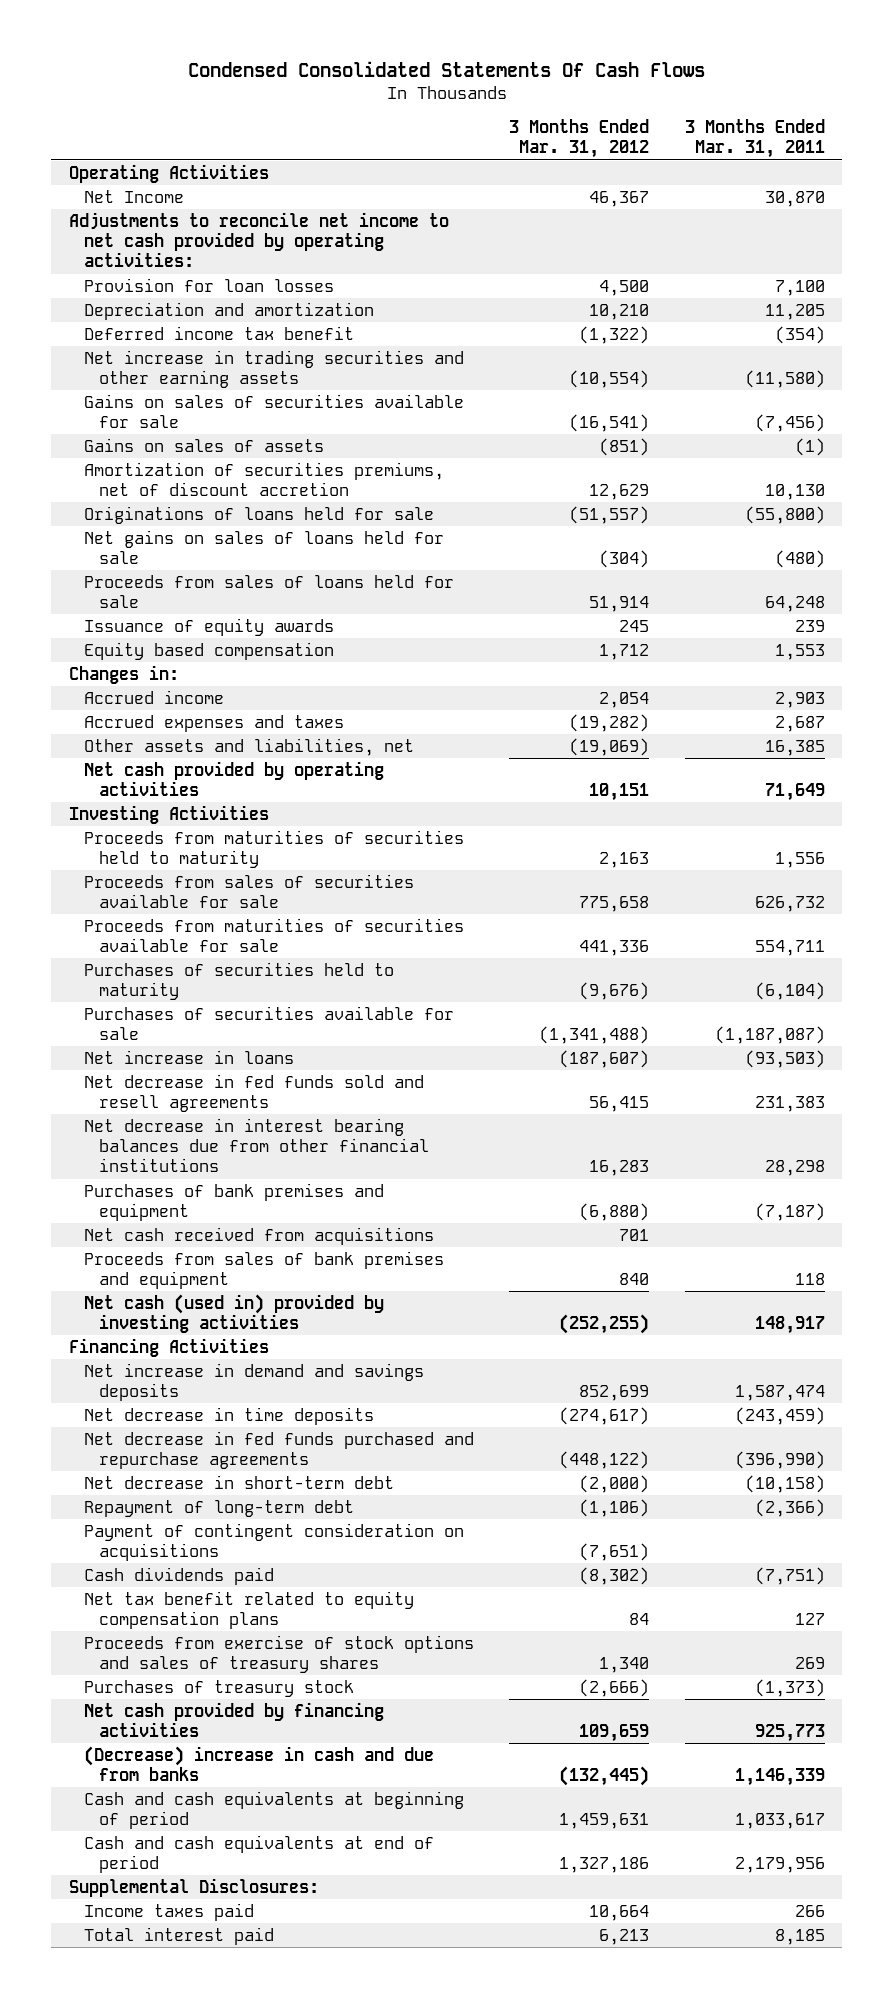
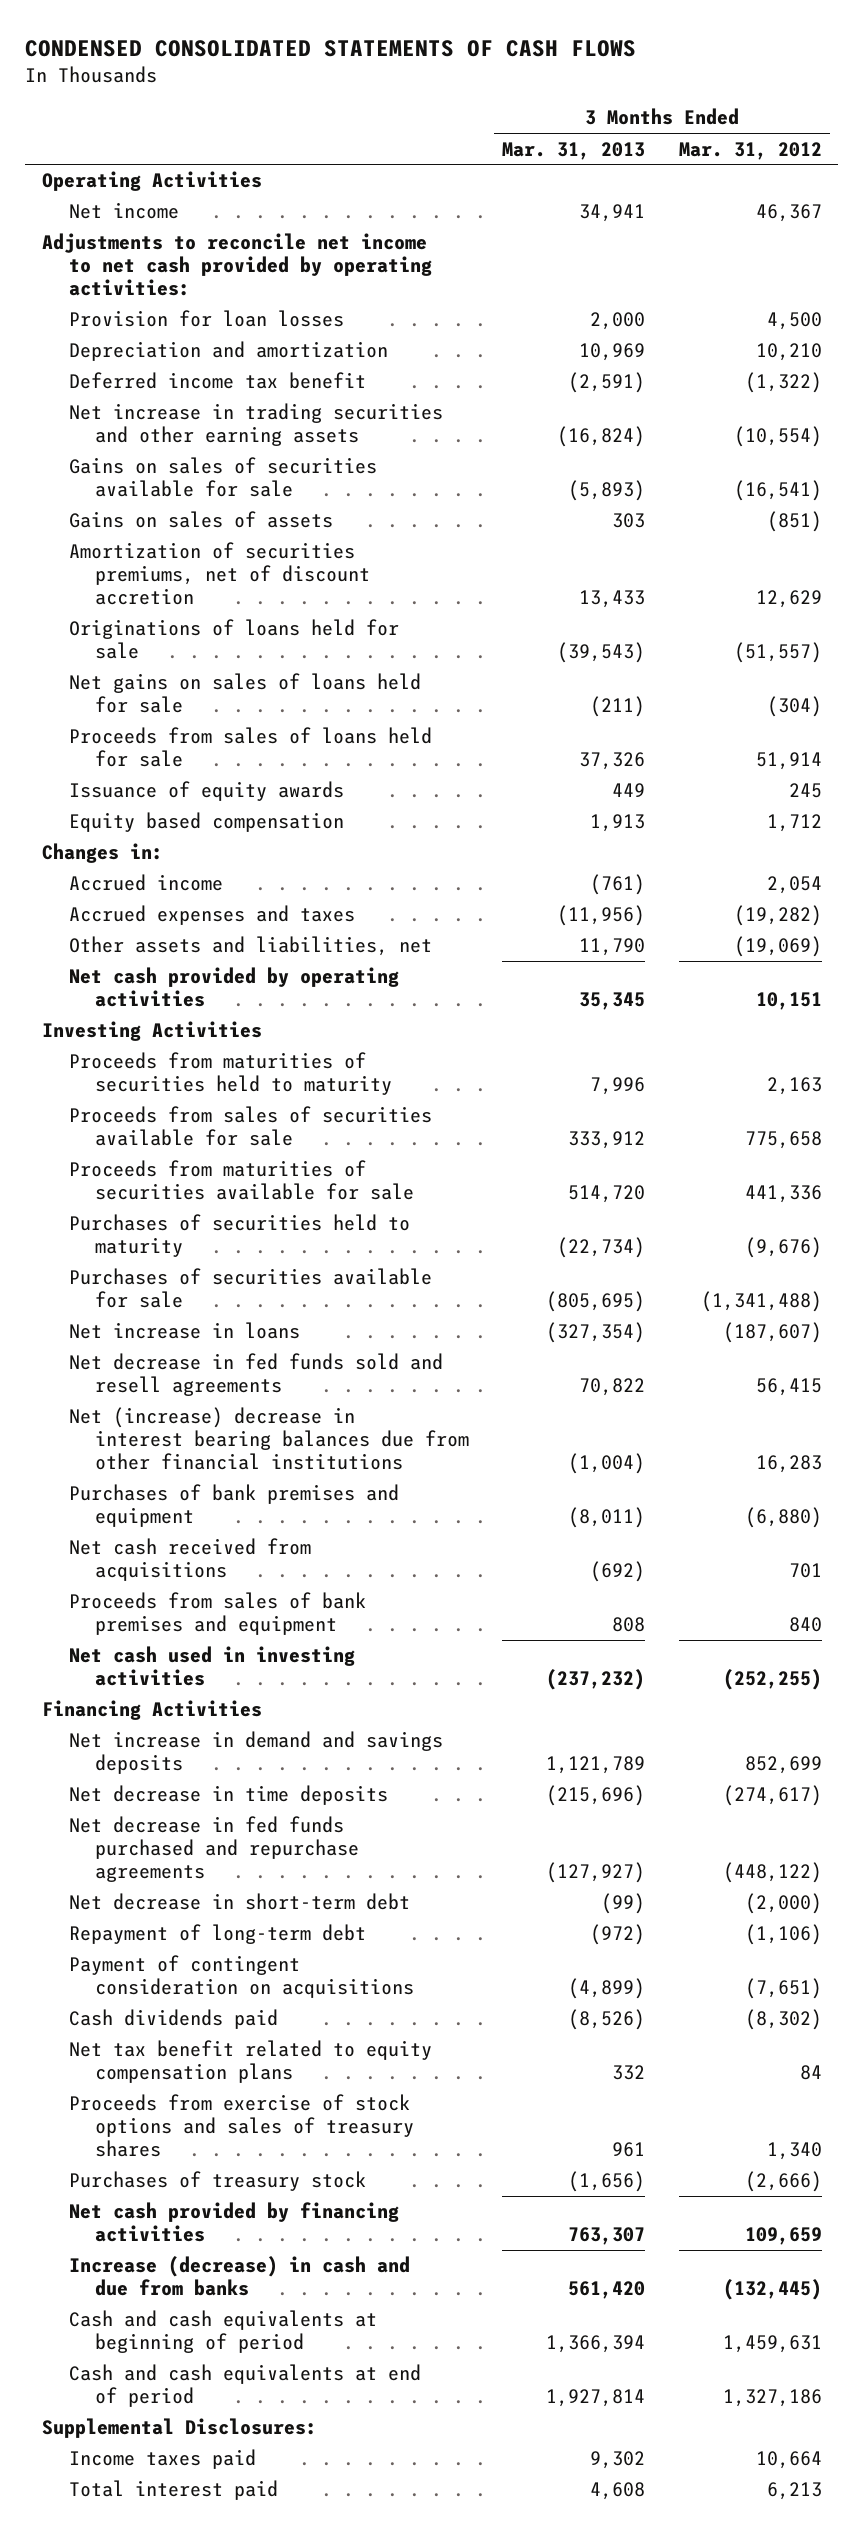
[187,60,705,77] Condensed Consolidated Statements Of Cash Flows -> [25,39,637,57] CONDENSED CONSOLIDATED STATEMENTS OF CASH FLOWS
[684,119,825,159] 3 Months Ended Mar. 31, 2011 -> none
none -> [502,141,646,160] Mar. 31, 2013
[83,189,184,203] Net Income -> [68,202,179,220] Net income
[83,1117,430,1173] Net decrease in interest bearing balances due from other financial institutions -> [68,1407,470,1471] Net (increase) decrease in interest bearing balances due from other financial institutions
[83,1293,384,1334] Net cash (used in) provided by investing activities -> [68,1646,355,1687] Net cash used in investing activities
[83,1745,434,1782] (Decrease) increase in cash and due from banks -> [68,2256,410,2297] Increase (decrease) in cash and due from banks

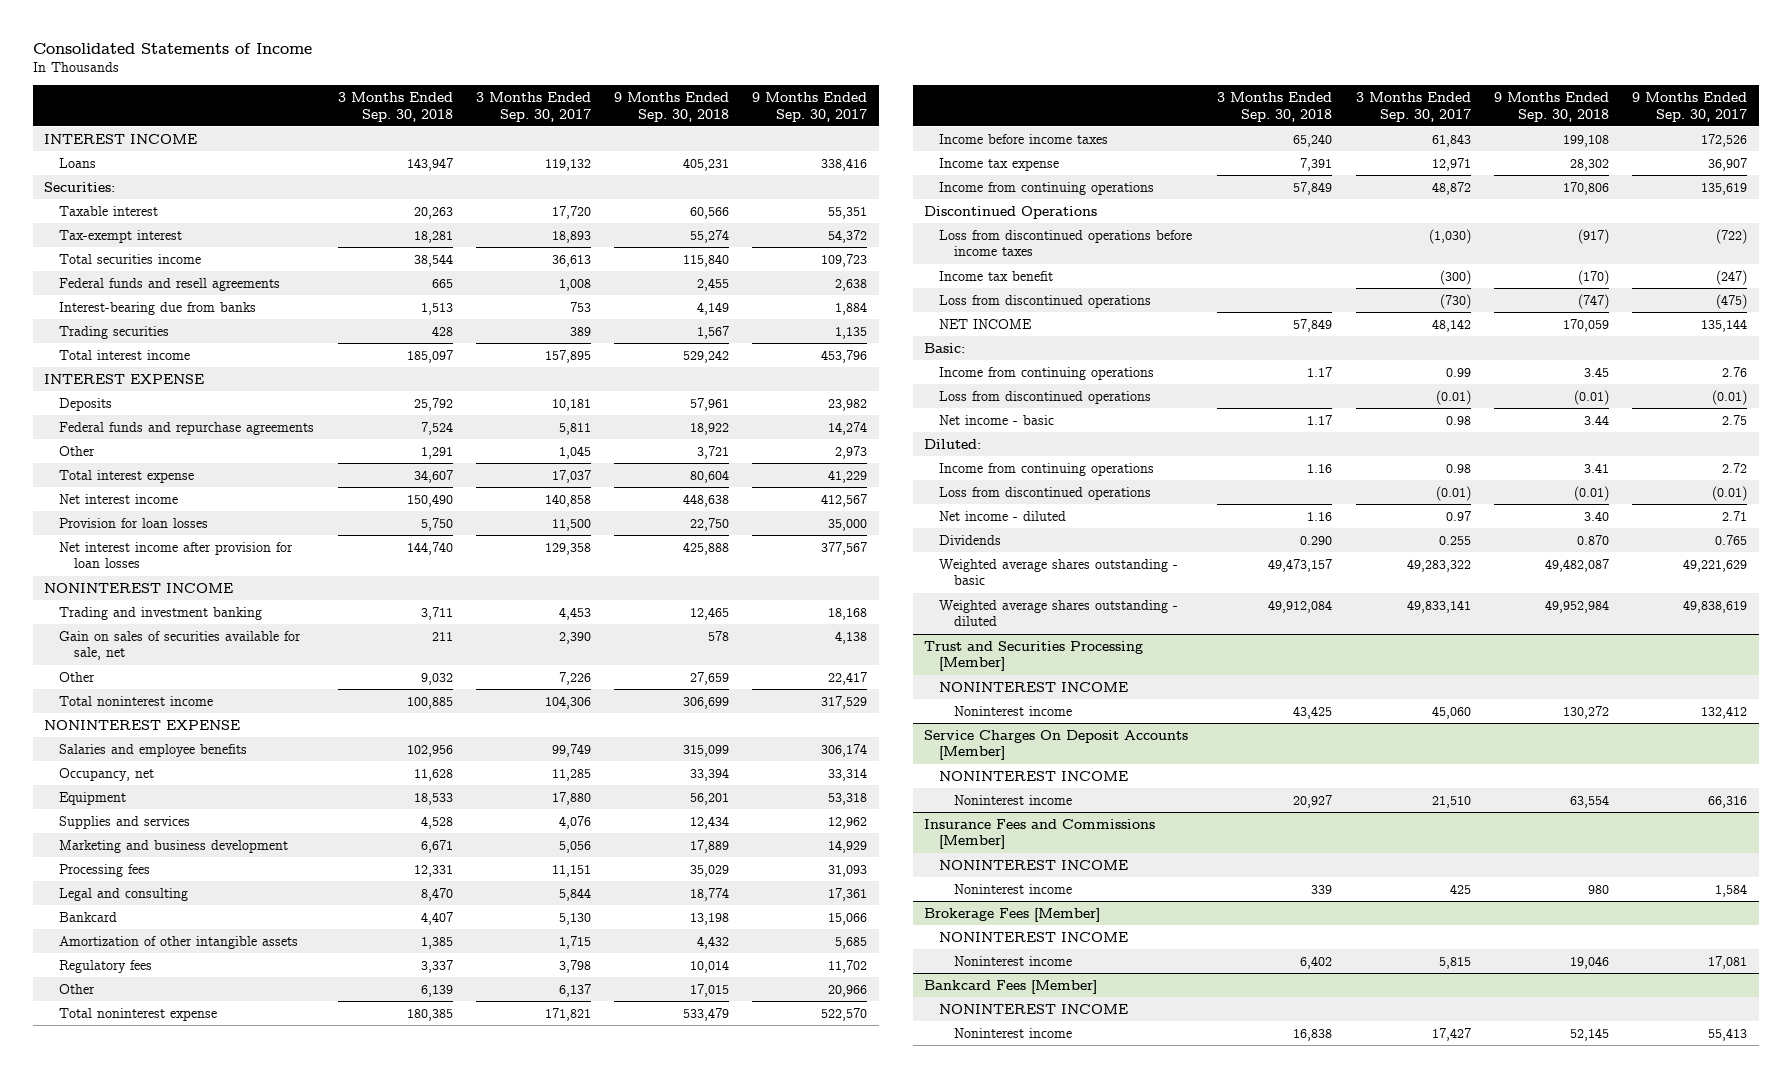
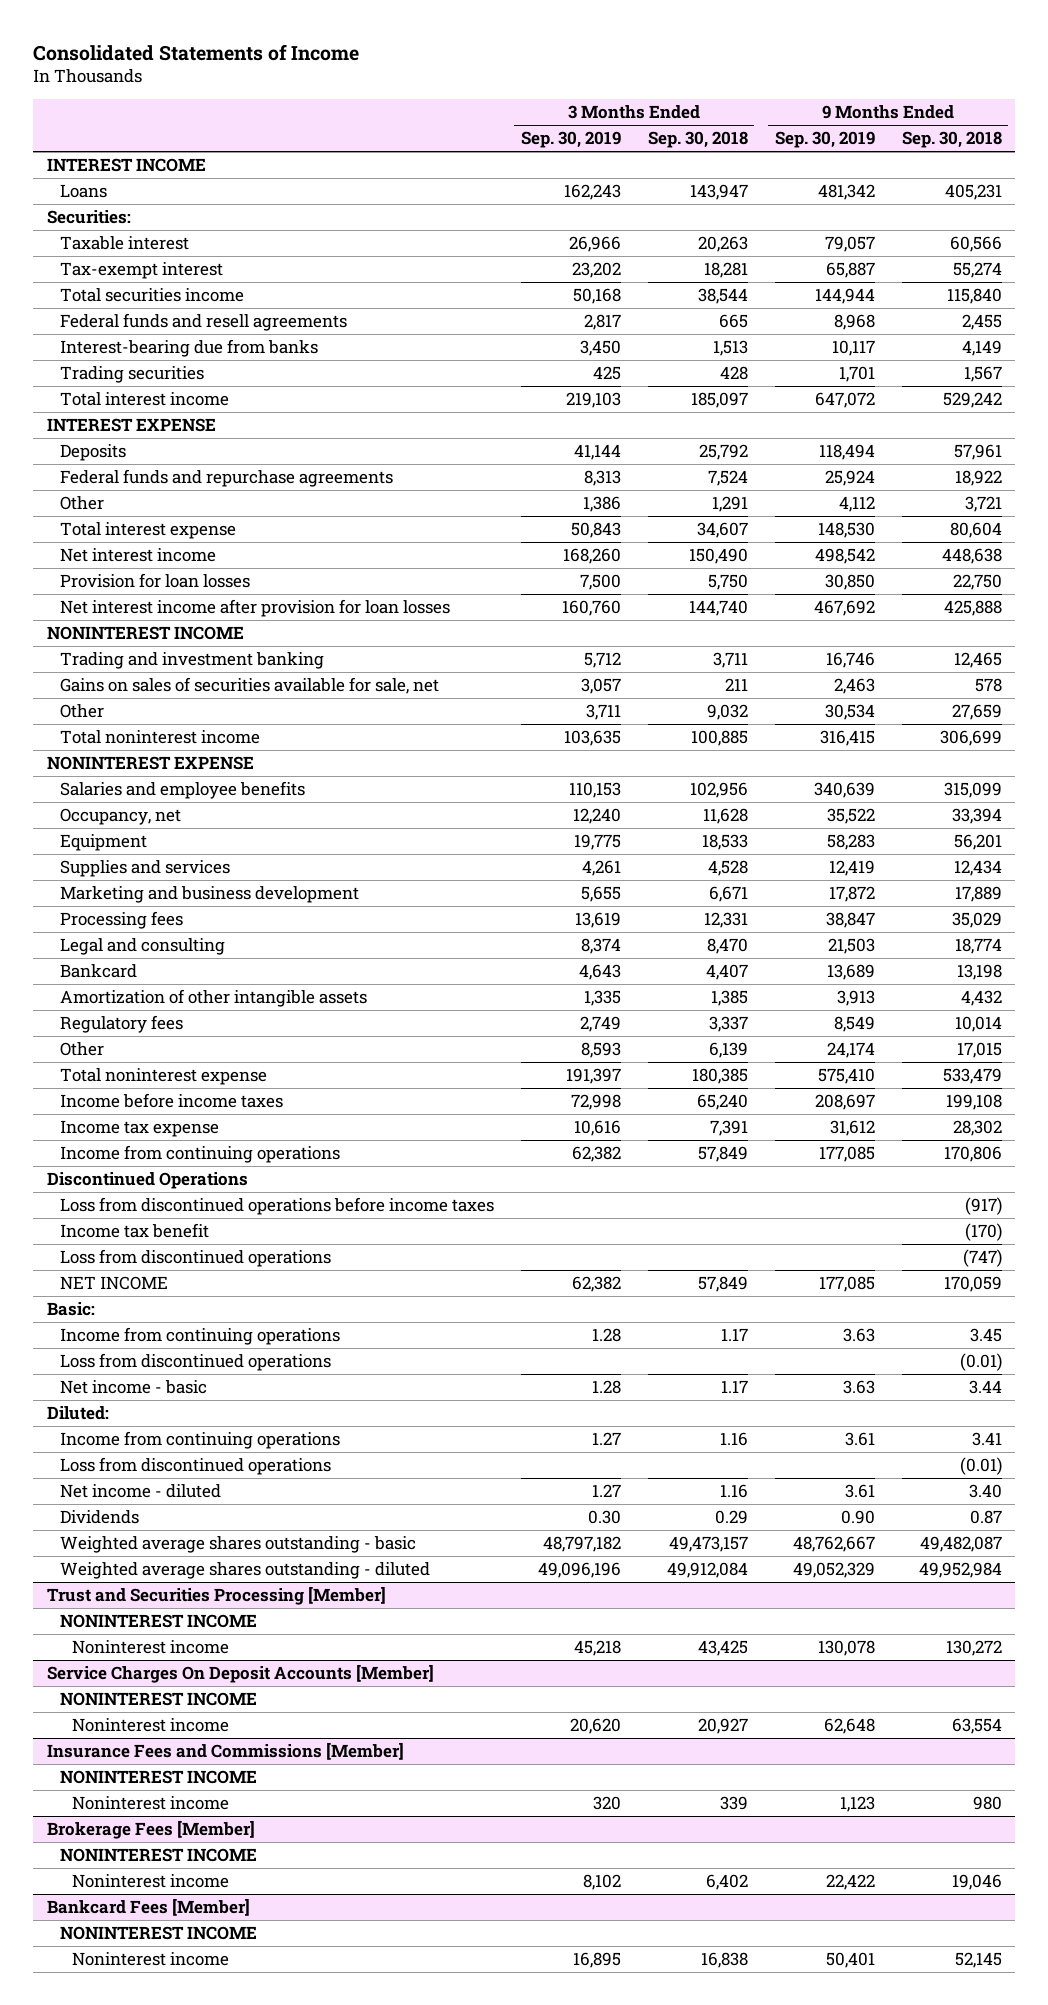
[475,91,591,122] 3 Months Ended Sep. 30, 2017 -> none
[752,91,868,122] 9 Months Ended Sep. 30, 2017 -> none
none -> [520,131,621,149] Sep. 30, 2019
none -> [774,131,875,149] Sep. 30, 2019
[59,630,302,661] Gain on sales of securities available for sale, net -> [59,677,439,695] Gains on sales of securities available for sale, net
[1300,535,1333,545] 0.290 -> [714,1510,748,1525] 0.29
[1576,534,1609,545] 0.870 -> [969,1510,1002,1525] 0.87

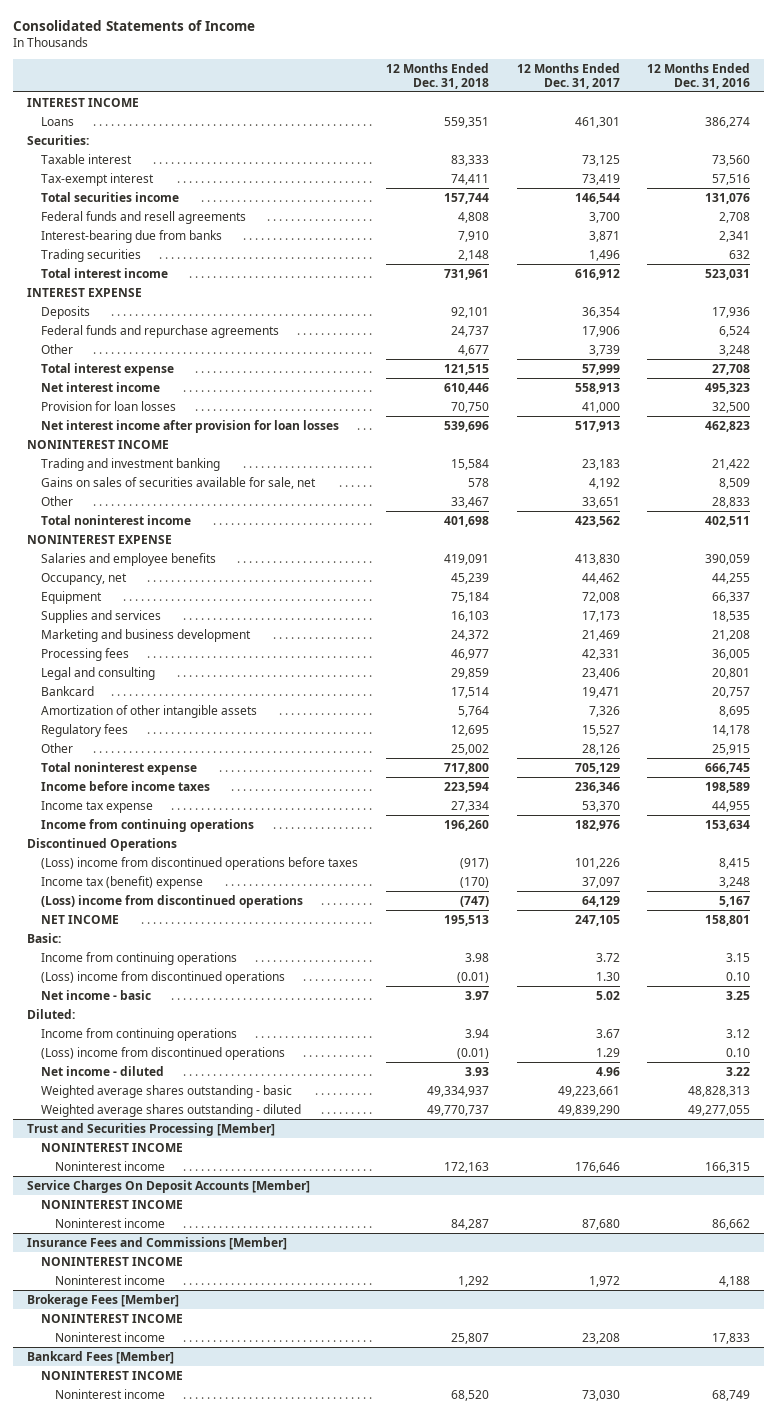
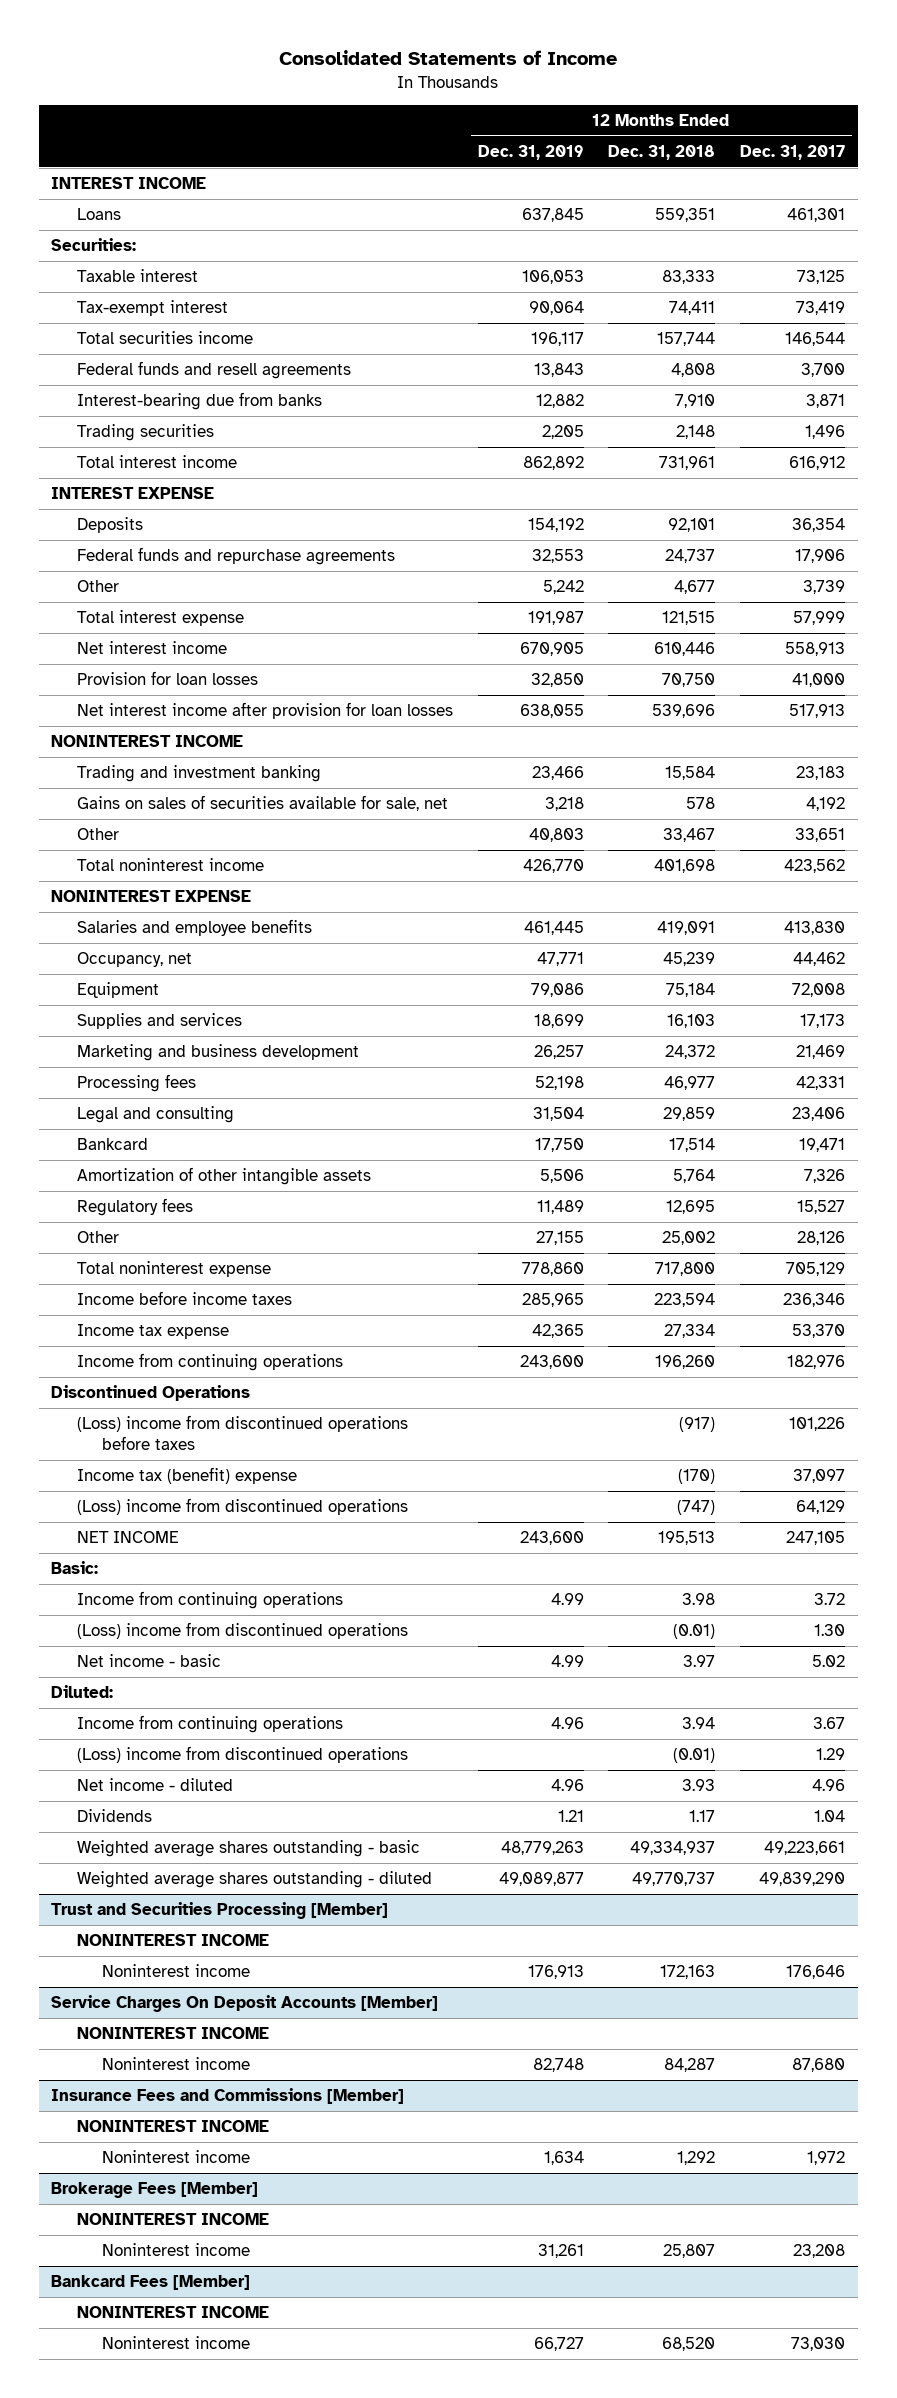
[647,62,751,89] 12 Months Ended Dec. 31, 2016 -> none
none -> [477,145,584,161] Dec. 31, 2019
none -> [76,1809,152,1823] Dividends

